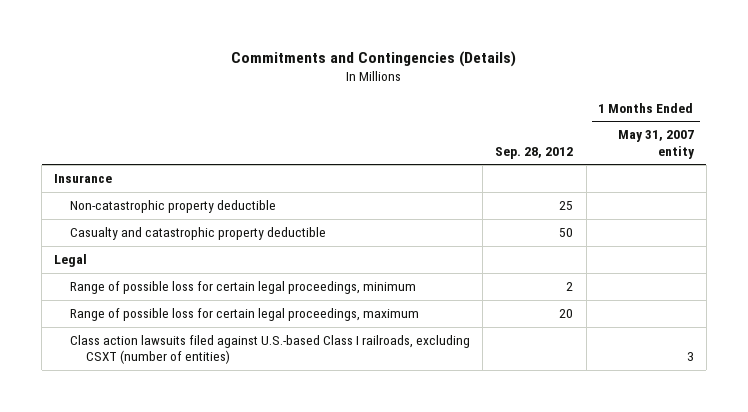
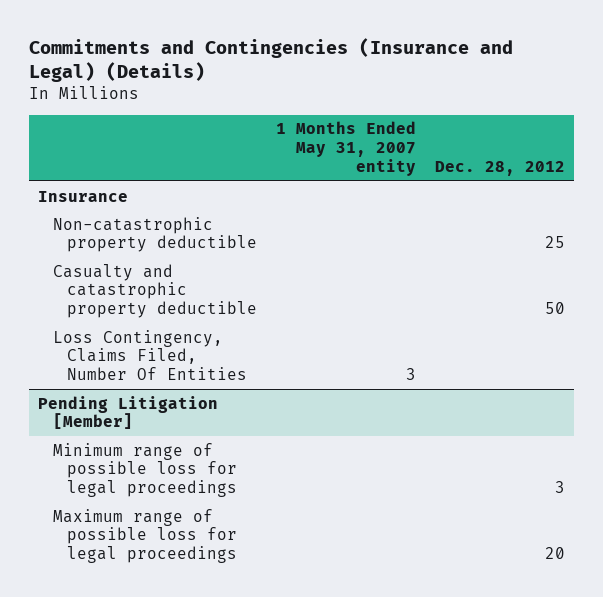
[230,50,516,67] Commitments and Contingencies (Details) -> [29,37,514,82] Commitments and Contingencies (Insurance and Legal) (Details)
[495,146,574,159] Sep. 28, 2012 -> none
none -> [434,160,565,176] Dec. 28, 2012
[54,254,88,268] Legal -> none
[70,281,417,295] Range of possible loss for certain legal proceedings, minimum -> none
[70,308,420,322] Range of possible loss for certain legal proceedings, maximum -> none
[70,335,471,365] Class action lawsuits filed against U.S.-based Class I railroads, excluding CSXT (number of entities) -> [52,329,248,381] Loss Contingency, Claims Filed, Number Of Entities
none -> [38,395,219,430] Pending Litigation [Member]
none -> [52,442,238,498] Minimum range of possible loss for legal proceedings
none -> [52,508,238,564] Maximum range of possible loss for legal proceedings

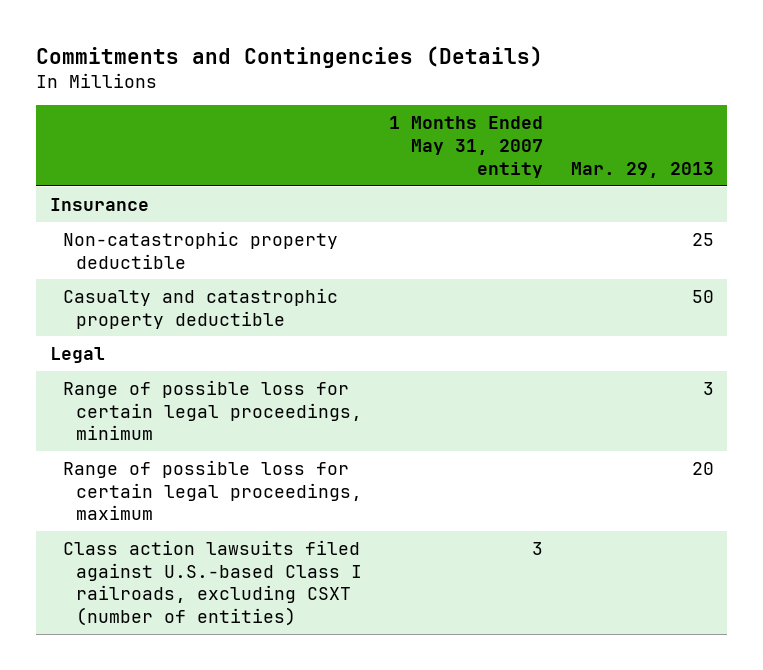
[29,37,514,82] Commitments and Contingencies (Insurance and Legal) (Details) -> [36,45,544,68] Commitments and Contingencies (Details)
[434,160,565,176] Dec. 28, 2012 -> none
none -> [570,161,714,178] Mar. 29, 2013
[38,395,219,430] Pending Litigation [Member] -> none
[52,442,238,498] Minimum range of possible loss for legal proceedings -> none
[52,508,238,564] Maximum range of possible loss for legal proceedings -> none
none -> [49,346,105,363] Legal
none -> [63,379,363,441] Range of possible loss for certain legal proceedings, minimum
none -> [63,459,363,521] Range of possible loss for certain legal proceedings, maximum
[52,329,248,381] Loss Contingency, Claims Filed, Number Of Entities -> [63,539,363,627] Class action lawsuits filed against U.S.-based Class I railroads, excluding CSXT (number of entities)

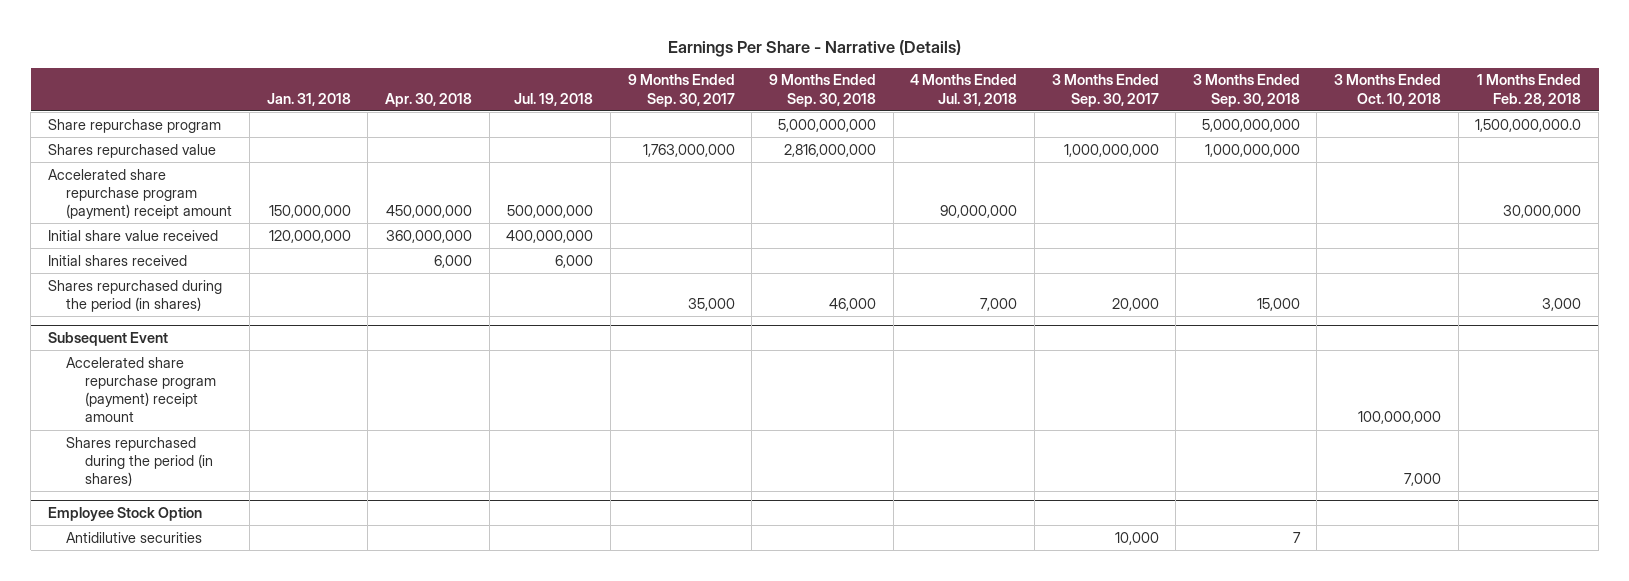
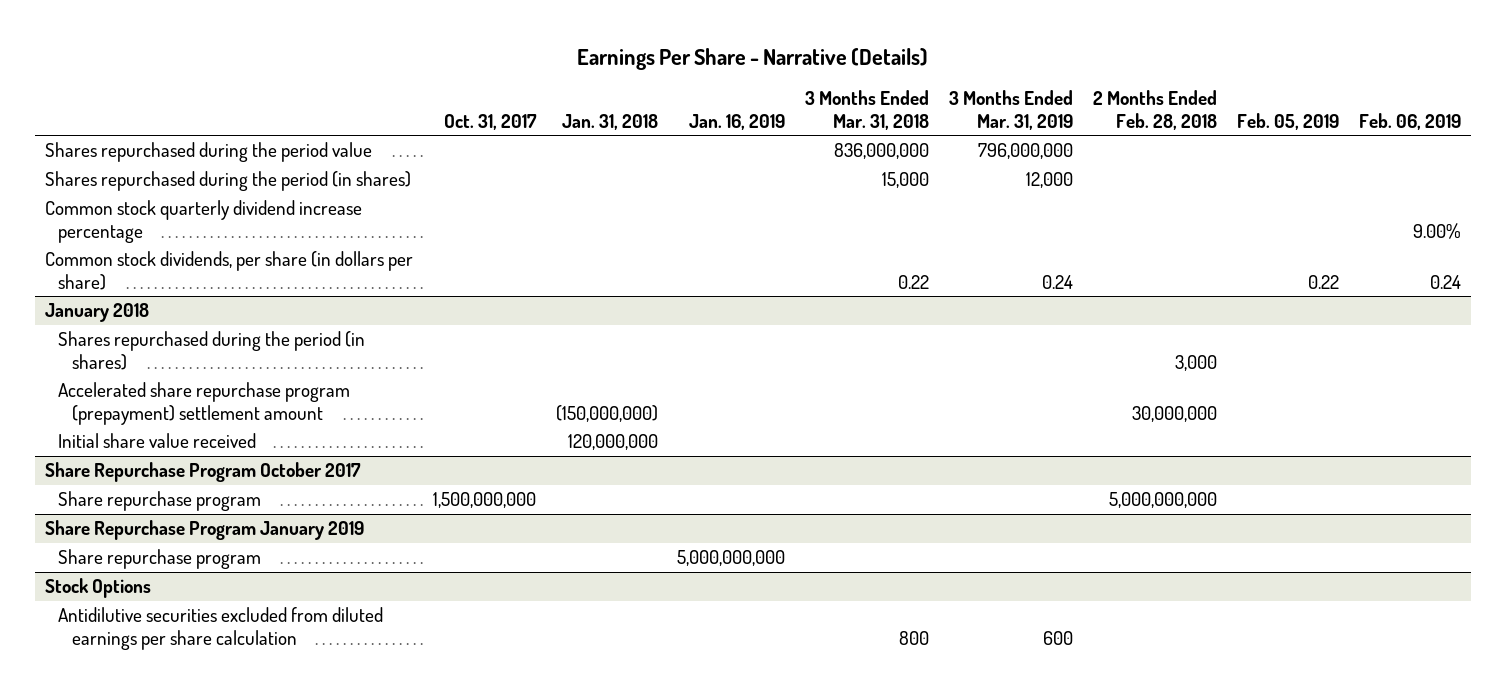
[385,92,473,107] Apr. 30, 2018 -> none
[514,92,594,106] Jul. 19, 2018 -> none
[627,74,735,107] 9 Months Ended Sep. 30, 2017 -> none
[768,74,876,107] 9 Months Ended Sep. 30, 2018 -> none
[910,74,1018,106] 4 Months Ended Jul. 31, 2018 -> none
[1051,74,1159,107] 3 Months Ended Sep. 30, 2017 -> none
[1192,74,1300,107] 3 Months Ended Sep. 30, 2018 -> none
[1334,74,1442,106] 3 Months Ended Oct. 10, 2018 -> none
[1477,74,1582,106] 1 Months Ended Feb. 28, 2018 -> none
none -> [443,113,537,130] Oct. 31, 2017
none -> [689,113,786,130] Jan. 16, 2019
none -> [805,90,930,130] 3 Months Ended Mar. 31, 2018
none -> [949,90,1074,130] 3 Months Ended Mar. 31, 2019
none -> [1093,90,1218,130] 2 Months Ended Feb. 28, 2018
none -> [1236,112,1339,130] Feb. 05, 2019
none -> [1358,112,1461,130] Feb. 06, 2019
[47,118,221,133] Share repurchase program -> none
[47,168,233,220] Accelerated share repurchase program (payment) receipt amount -> none
[47,229,218,241] Initial share value received -> none
[47,254,187,266] Initial shares received -> none
[47,143,216,158] Shares repurchased value -> [44,142,372,163] Shares repurchased during the period value
[47,331,168,346] Subsequent Event -> none
[66,356,217,423] Accelerated share repurchase program (payment) receipt amount -> none
[66,436,214,487] Shares repurchased during the period (in shares) -> none
none -> [44,200,362,243] Common stock quarterly dividend increase percentage
none -> [44,251,413,290] Common stock dividends, per share (in dollars per share)
none -> [44,303,149,323] January 2018
none -> [58,331,366,370] Shares repurchased during the period (in shares)
none -> [58,382,351,425] Accelerated share repurchase program (prepayment) settlement amount
none -> [58,433,257,449] Initial share value received
none -> [44,462,361,483] Share Repurchase Program October 2017
none -> [58,491,262,512] Share repurchase program
none -> [44,520,364,541] Share Repurchase Program January 2019
none -> [58,549,262,570] Share repurchase program
[47,506,202,521] Employee Stock Option -> [44,578,151,599] Stock Options
[66,531,203,543] Antidilutive securities -> [58,607,384,650] Antidilutive securities excluded from diluted earnings per share calculation

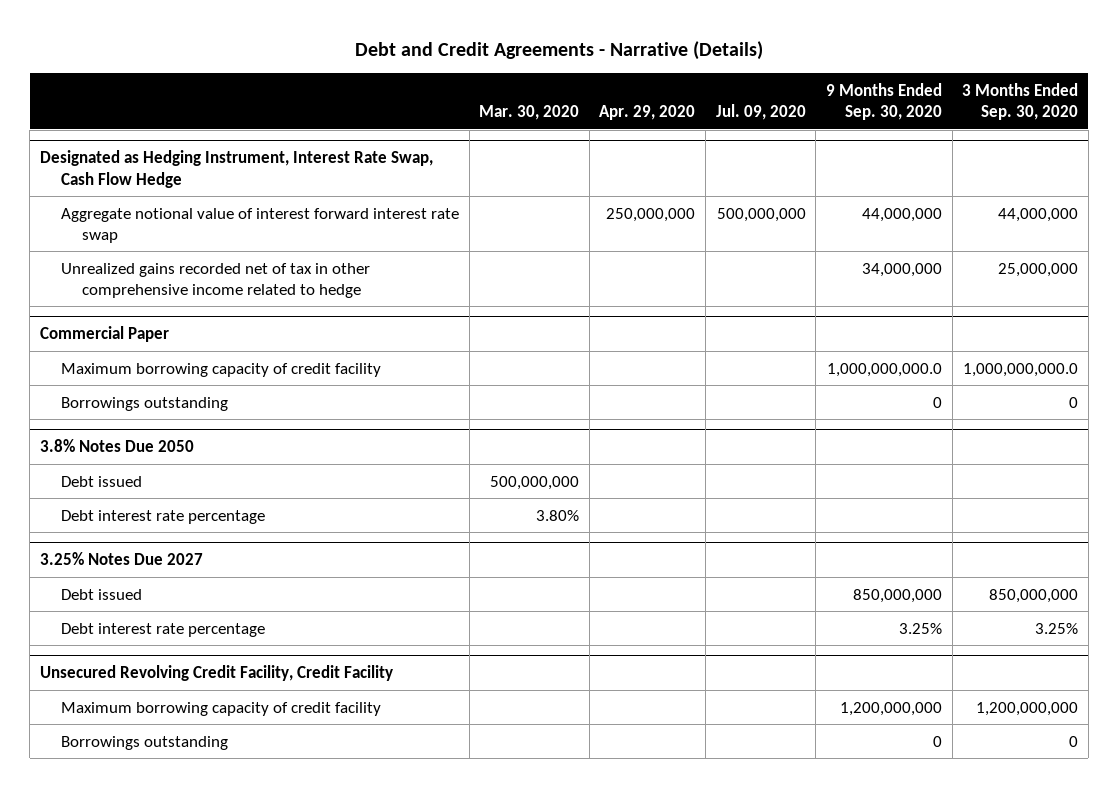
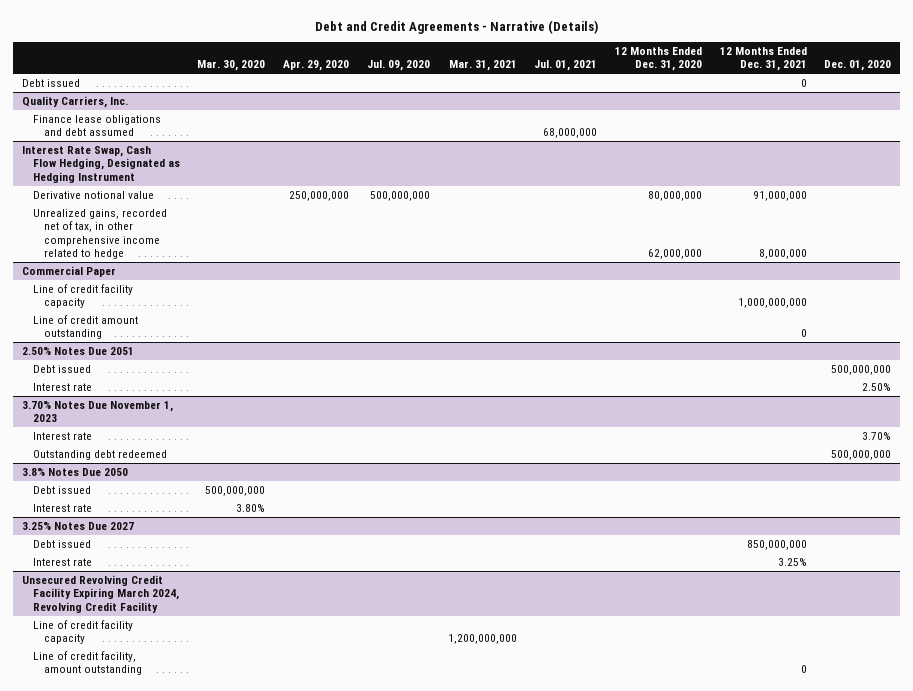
[825,82,942,121] 9 Months Ended Sep. 30, 2020 -> none
[962,82,1079,121] 3 Months Ended Sep. 30, 2020 -> none
none -> [448,60,517,72] Mar. 31, 2021
none -> [534,60,598,72] Jul. 01, 2021
none -> [614,46,702,72] 12 Months Ended Dec. 31, 2020
none -> [719,46,807,72] 12 Months Ended Dec. 31, 2021
none -> [824,60,892,72] Dec. 01, 2020
none -> [21,78,80,87] Debt issued
none -> [21,95,128,108] Quality Carriers, Inc.
none -> [32,114,161,137] Finance lease obligations and debt assumed
[39,150,433,188] Designated as Hedging Instrument, Interest Rate Swap, Cash Flow Hedge -> [21,145,180,183] Interest Rate Swap, Cash Flow Hedging, Designated as Hedging Instrument
[60,207,459,243] Aggregate notional value of interest forward interest rate swap -> [32,190,154,199] Derivative notional value
[60,262,370,298] Unrealized gains recorded net of tax in other comprehensive income related to hedge -> [32,208,167,260] Unrealized gains, recorded net of tax, in other comprehensive income related to hedge
[60,396,228,411] Borrowings outstanding -> none
[60,362,381,377] Maximum borrowing capacity of credit facility -> [32,283,133,309] Line of credit facility capacity
none -> [32,314,138,340] Line of credit amount outstanding
none -> [21,346,134,355] 2.50% Notes Due 2051
none -> [32,364,91,373] Debt issued
none -> [32,382,92,391] Interest rate
none -> [21,400,173,423] 3.70% Notes Due November 1, 2023
none -> [32,431,92,440] Interest rate
none -> [32,449,167,460] Outstanding debt redeemed
[60,509,265,524] Debt interest rate percentage -> [32,503,92,512] Interest rate
[60,622,265,637] Debt interest rate percentage -> [32,557,92,566] Interest rate
[39,665,393,682] Unsecured Revolving Credit Facility, Credit Facility -> [21,574,179,613] Unsecured Revolving Credit Facility Expiring March 2024, Revolving Credit Facility
[60,701,381,716] Maximum borrowing capacity of credit facility -> [32,619,133,645] Line of credit facility capacity
[60,735,228,750] Borrowings outstanding -> [32,650,142,676] Line of credit facility, amount outstanding

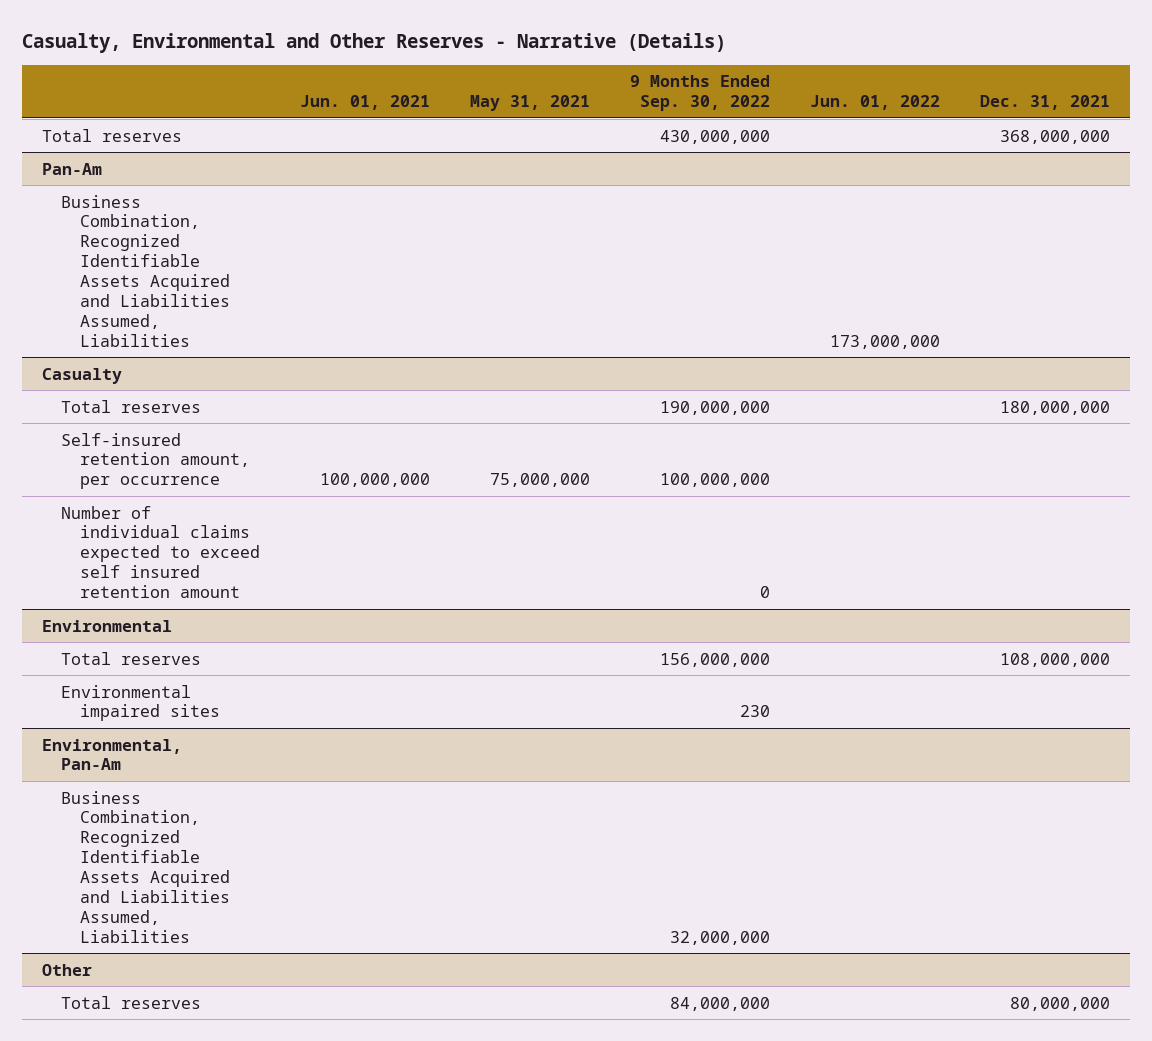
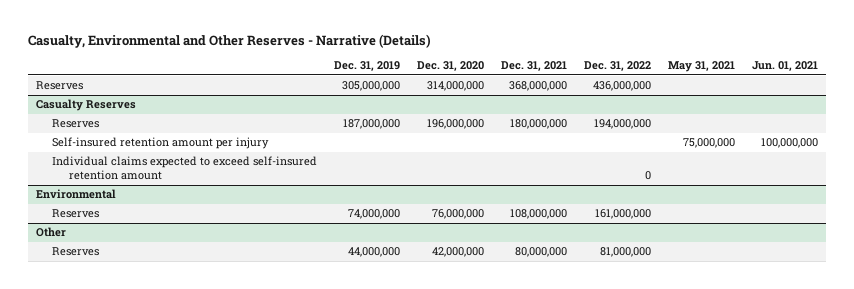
[629,75,770,111] 9 Months Ended Sep. 30, 2022 -> none
[809,94,940,110] Jun. 01, 2022 -> none
none -> [334,61,401,72] Dec. 31, 2019
none -> [417,61,485,72] Dec. 31, 2020
none -> [583,61,651,72] Dec. 31, 2022
[42,162,103,175] Pan-Am -> none
[61,194,231,347] Business Combination, Recognized Identifiable Assets Acquired and Liabilities Assumed, Liabilities -> none
[42,128,183,142] Total reserves -> [36,81,84,91] Reserves
[42,367,123,384] Casualty -> [36,99,137,112] Casualty Reserves
[61,399,202,413] Total reserves -> [52,119,100,129] Reserves
[61,432,251,490] Self-insured retention amount, per occurrence -> [52,137,270,150] Self-insured retention amount per injury
[61,505,261,599] Number of individual claims expected to exceed self insured retention amount -> [52,156,318,181] Individual claims expected to exceed self-insured retention amount
[61,684,221,722] Environmental impaired sites -> none
[42,738,183,771] Environmental, Pan-Am -> none
[61,790,231,943] Business Combination, Recognized Identifiable Assets Acquired and Liabilities Assumed, Liabilities -> none
[61,651,202,665] Total reserves -> [52,209,100,219] Reserves
[61,995,202,1009] Total reserves -> [52,247,100,257] Reserves

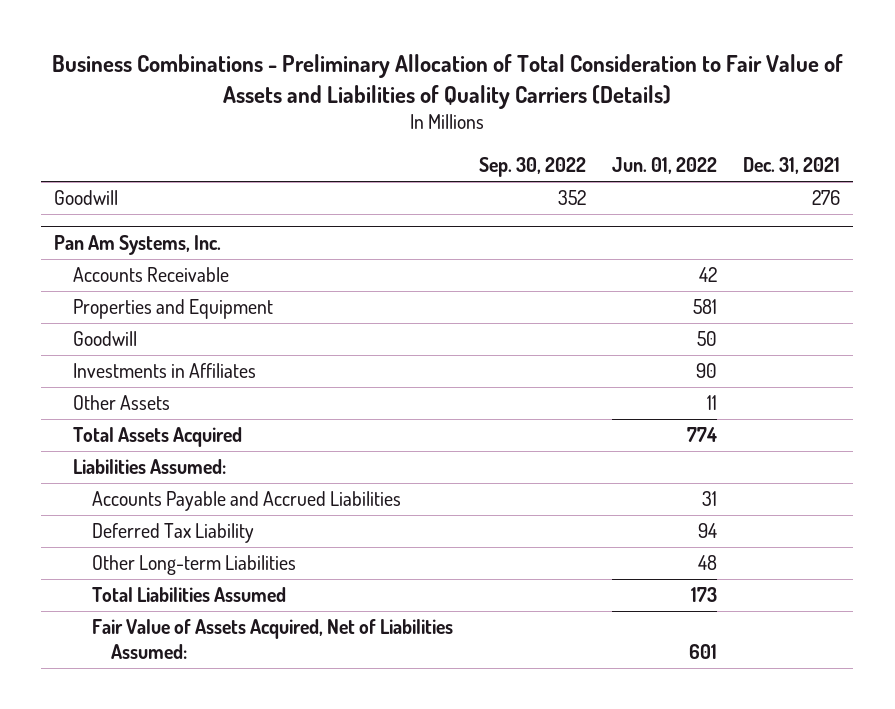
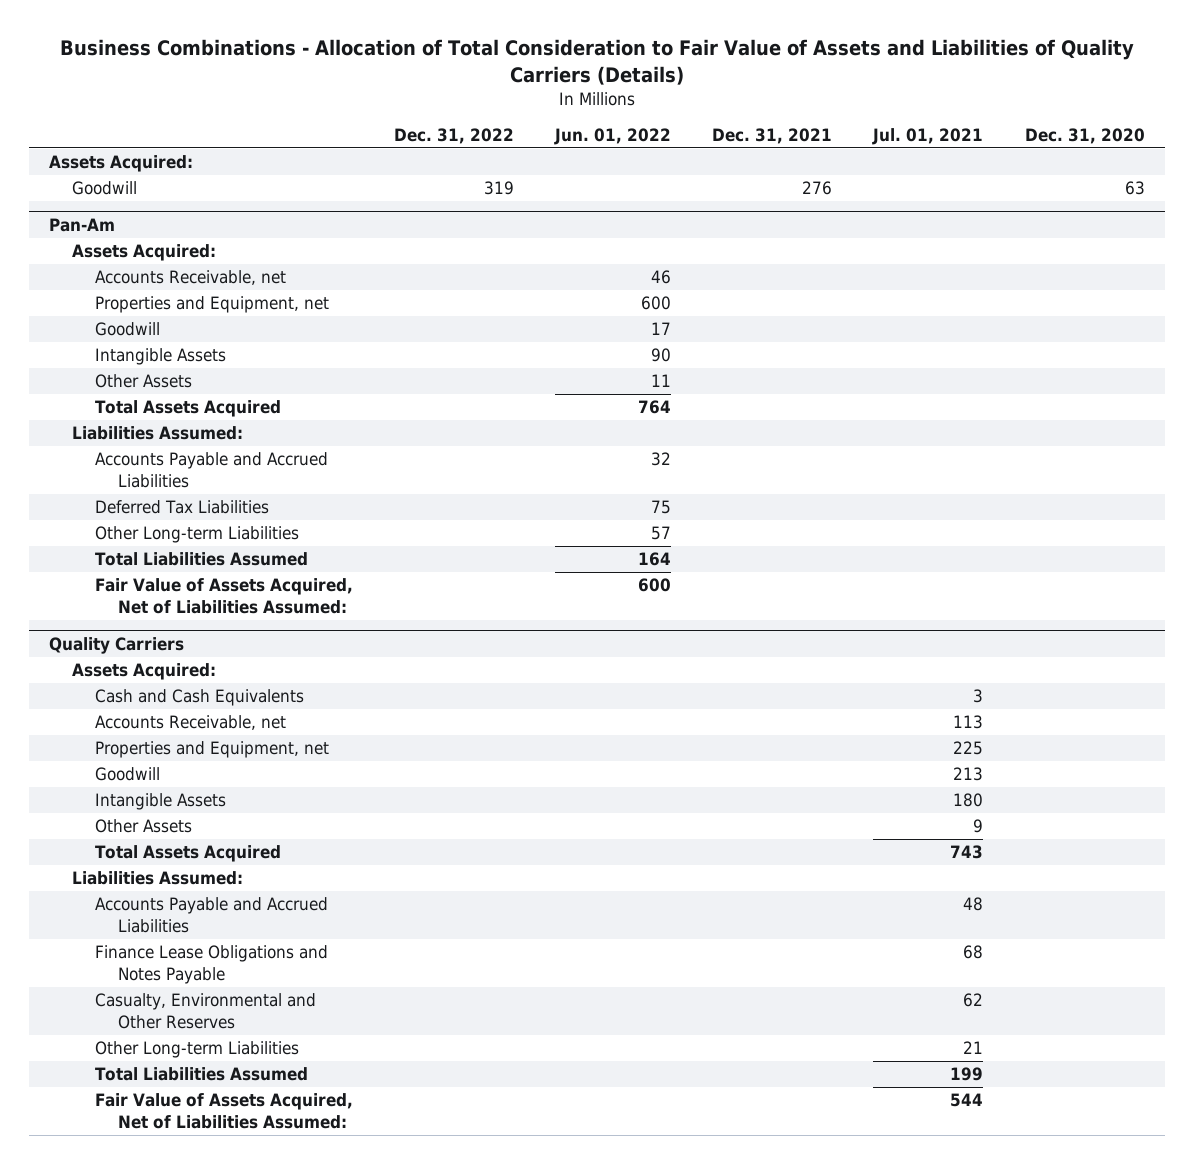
[52,53,844,109] Business Combinations - Preliminary Allocation of Total Consideration to Fair Value of Assets and Liabilities of Quality Carriers (Details) -> [60,39,1135,85] Business Combinations - Allocation of Total Consideration to Fair Value of Assets and Liabilities of Quality Carriers (Details)
[479,157,587,178] Sep. 30, 2022 -> none
none -> [394,127,515,144] Dec. 31, 2022
none -> [872,127,984,145] Jul. 01, 2021
none -> [1024,127,1145,144] Dec. 31, 2020
none -> [49,155,194,173] Assets Acquired:
[54,234,222,255] Pan Am Systems, Inc. -> [49,218,116,233] Pan-Am
none -> [72,244,217,262] Assets Acquired:
[73,267,230,283] Accounts Receivable -> [94,270,286,286] Accounts Receivable, net
[699,267,718,283] 42 -> [651,270,672,285] 46
[73,299,274,320] Properties and Equipment -> [94,296,329,314] Properties and Equipment, net
[693,299,718,315] 581 -> [641,296,672,311] 600
[697,331,718,347] 50 -> [651,322,672,336] 17
[73,363,257,379] Investments in Affiliates -> [94,348,226,366] Intangible Assets
[687,427,718,443] 774 -> [638,400,672,415] 764
[702,491,718,507] 31 -> [651,452,672,467] 32
[92,523,255,544] Deferred Tax Liability -> [94,500,269,515] Deferred Tax Liabilities
[698,523,718,539] 94 -> [651,500,672,515] 75
[698,555,718,571] 48 -> [651,526,672,541] 57
[691,587,718,603] 173 -> [638,552,672,567] 164
[689,644,718,660] 601 -> [638,578,672,593] 600
none -> [49,637,185,655] Quality Carriers
none -> [72,663,217,681] Assets Acquired:
none -> [94,689,304,707] Cash and Cash Equivalents
none -> [94,715,286,731] Accounts Receivable, net
none -> [94,741,329,759] Properties and Equipment, net
none -> [94,767,160,782] Goodwill
none -> [94,793,226,811] Intangible Assets
none -> [94,819,192,834] Other Assets
none -> [94,845,281,863] Total Assets Acquired
none -> [72,871,244,886] Liabilities Assumed:
none -> [94,897,328,933] Accounts Payable and Accrued Liabilities
none -> [94,945,328,984] Finance Lease Obligations and Notes Payable
none -> [94,993,316,1029] Casualty, Environmental and Other Reserves
none -> [94,1041,299,1059] Other Long-term Liabilities
none -> [94,1067,308,1082] Total Liabilities Assumed
none -> [94,1093,353,1129] Fair Value of Assets Acquired, Net of Liabilities Assumed:

